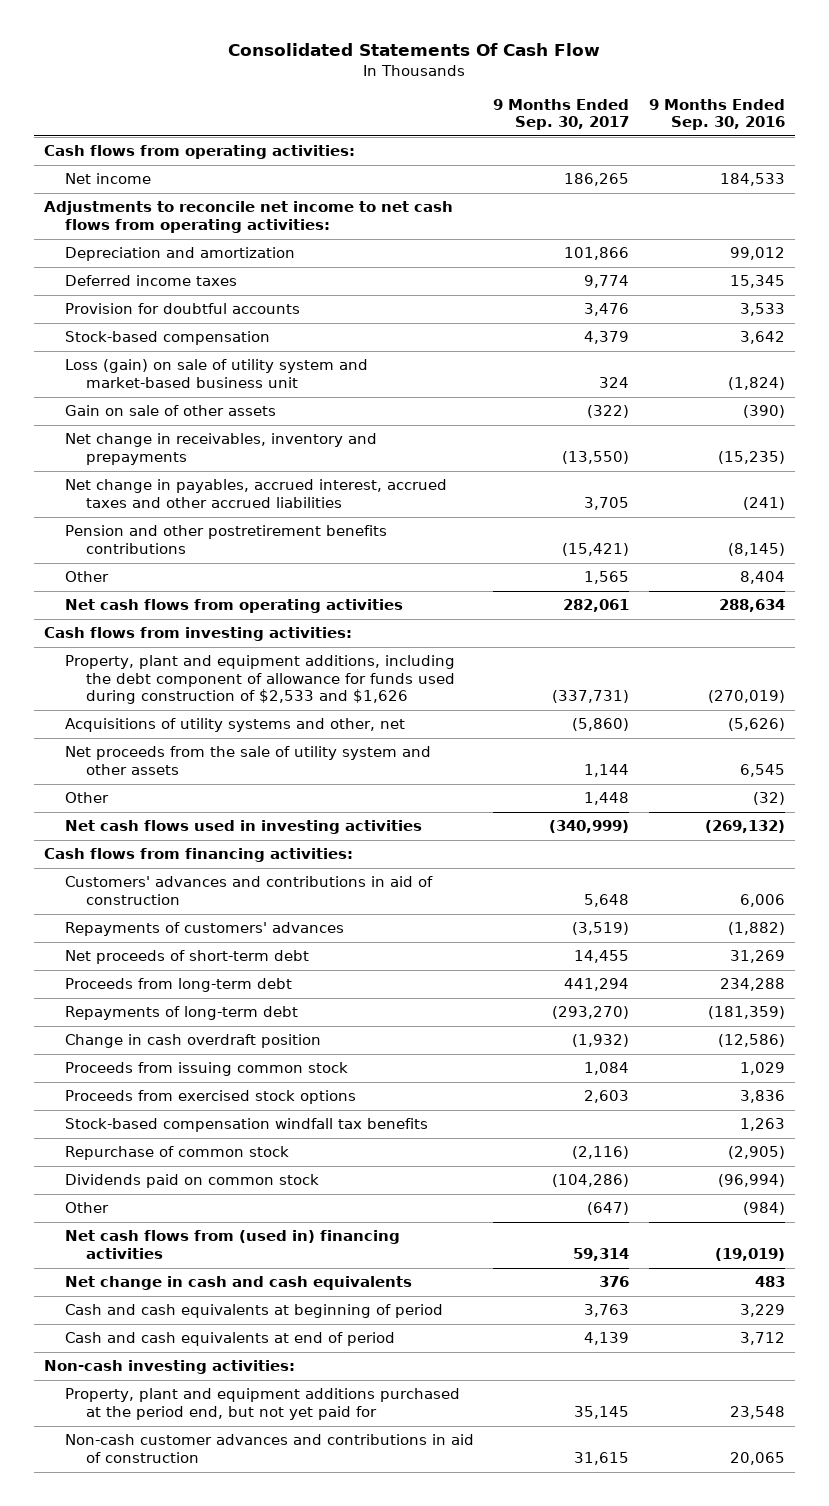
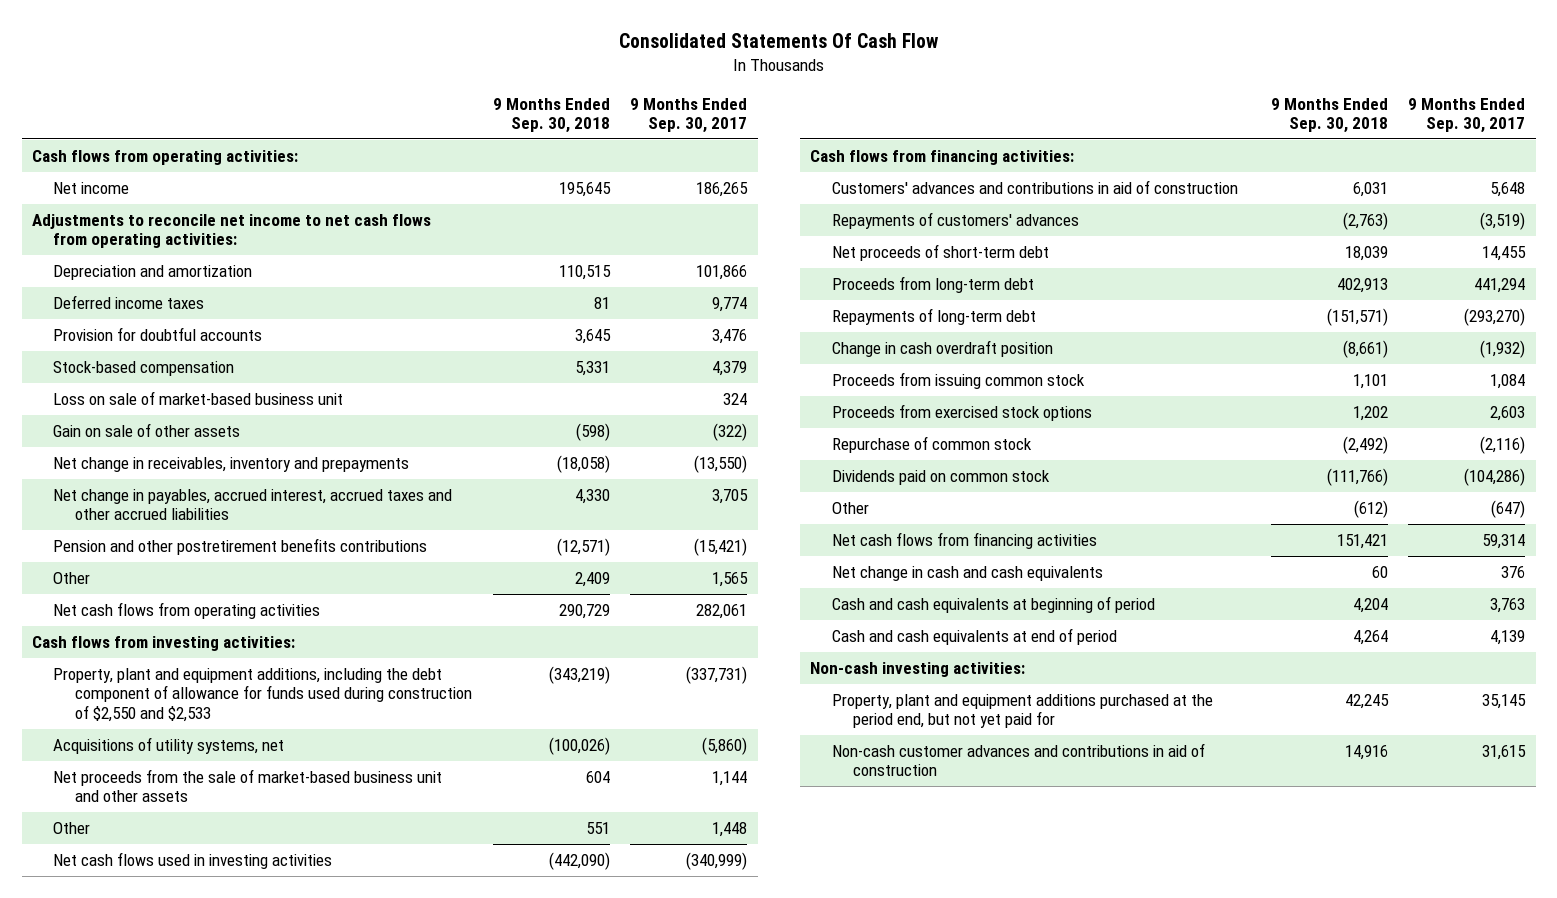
[648,98,785,130] 9 Months Ended Sep. 30, 2016 -> none
none -> [492,97,610,133] 9 Months Ended Sep. 30, 2018
[64,359,368,388] Loss (gain) on sale of utility system and market-based business unit -> [53,390,344,405] Loss on sale of market-based business unit
[64,655,455,704] Property, plant and equipment additions, including the debt component of allowance for funds used during construction of $2,533 and $1,626 -> [53,667,472,722] Property, plant and equipment additions, including the debt component of allowance for funds used during construction of $2,550 and $2,533
[64,718,405,733] Acquisitions of utility systems and other, net -> [53,736,285,754] Acquisitions of utility systems, net
[64,746,431,775] Net proceeds from the sale of utility system and other assets -> [53,768,443,803] Net proceeds from the sale of market-based business unit and other assets
[64,1118,428,1133] Stock-based compensation windfall tax benefits -> none
[64,1230,400,1259] Net cash flows from (used in) financing activities -> [831,531,1097,549] Net cash flows from financing activities

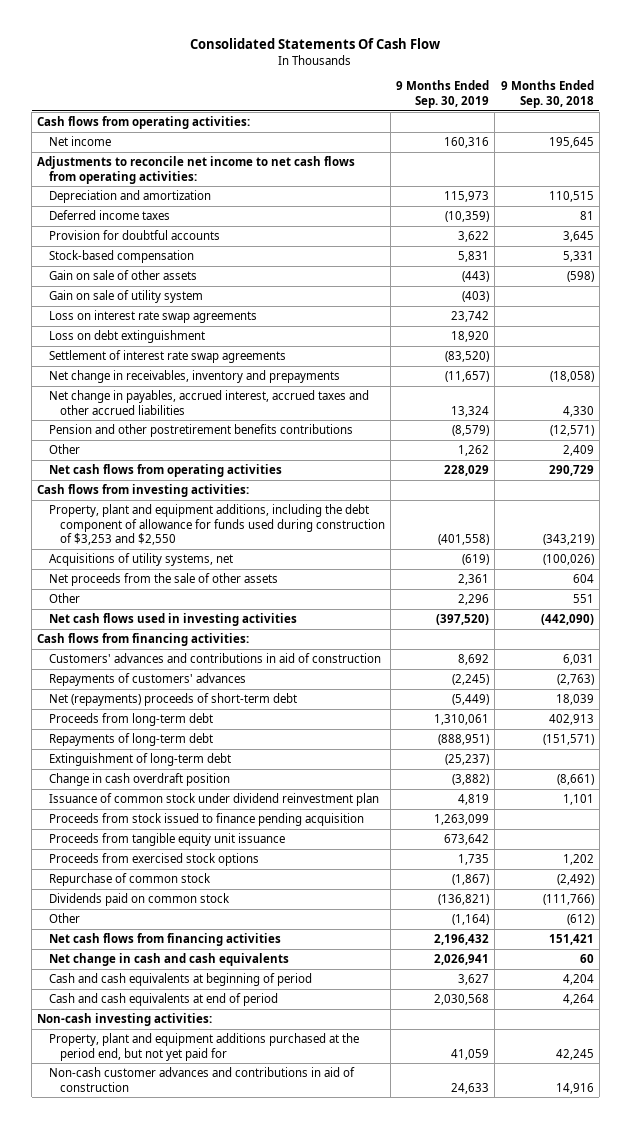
[630,97,748,133] 9 Months Ended Sep. 30, 2017 -> none
none -> [396,80,490,108] 9 Months Ended Sep. 30, 2019
[53,390,344,405] Loss on sale of market-based business unit -> none
none -> [48,290,203,304] Gain on sale of utility system
none -> [48,310,257,324] Loss on interest rate swap agreements
none -> [48,330,205,344] Loss on debt extinguishment
none -> [48,350,286,364] Settlement of interest rate swap agreements
[53,667,472,722] Property, plant and equipment additions, including the debt component of allowance for funds used during construction of $2,550 and $2,533 -> [48,504,385,546] Property, plant and equipment additions, including the debt component of allowance for funds used during construction of $3,253 and $2,550
[53,768,443,803] Net proceeds from the sale of market-based business unit and other assets -> [48,573,278,587] Net proceeds from the sale of other assets
[831,243,1049,261] Net proceeds of short-term debt -> [48,693,297,707] Net (repayments) proceeds of short-term debt
none -> [48,753,231,767] Extinguishment of long-term debt
[831,371,1085,389] Proceeds from issuing common stock -> [48,793,379,807] Issuance of common stock under dividend reinvestment plan
none -> [48,813,364,827] Proceeds from stock issued to finance pending acquisition
none -> [48,833,285,847] Proceeds from tangible equity unit issuance

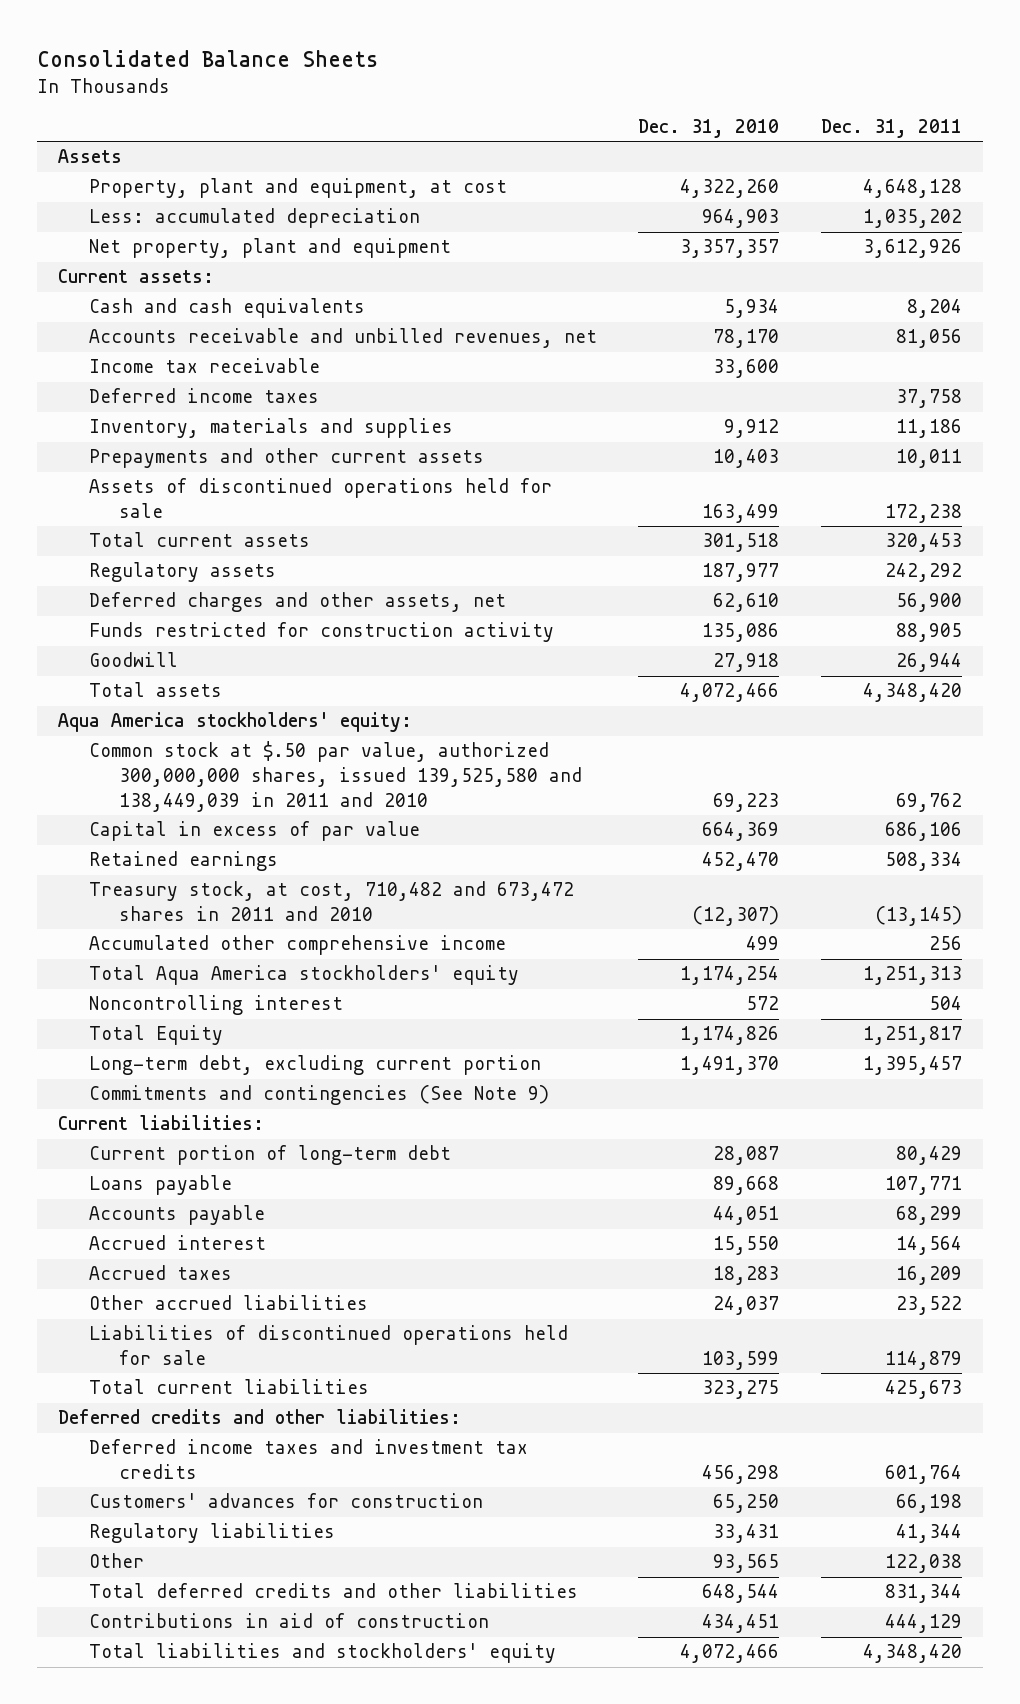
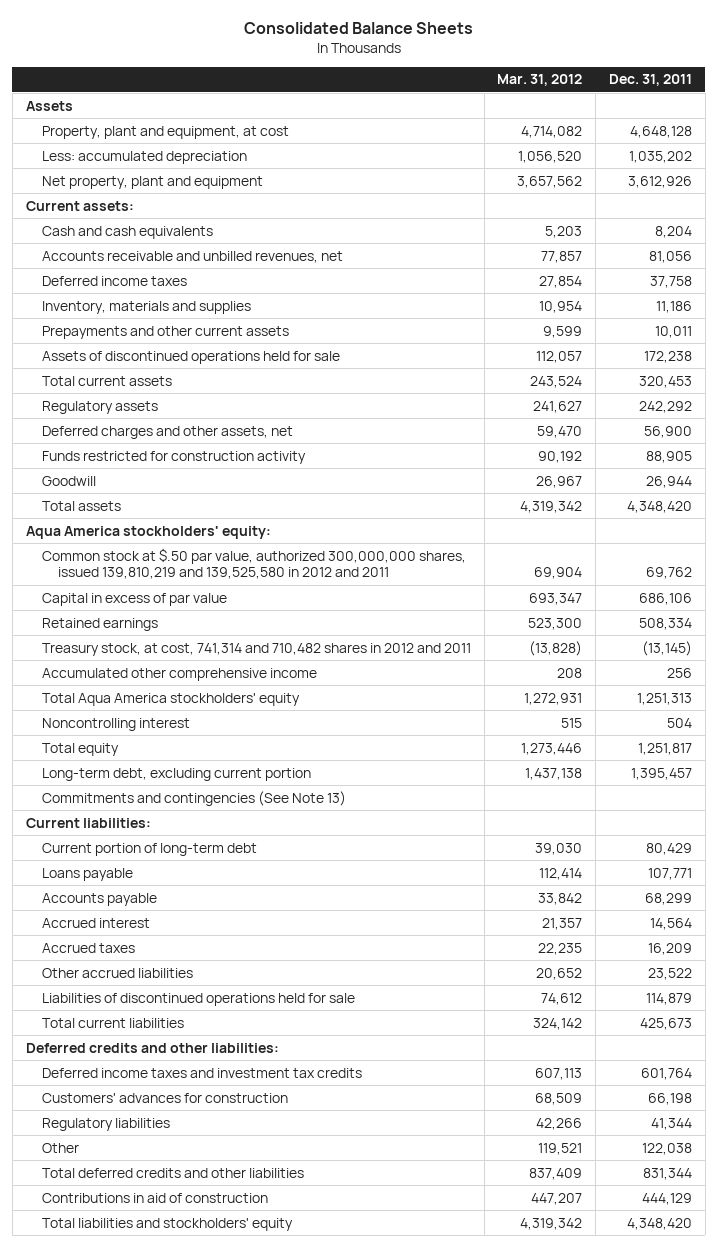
[638,119,780,139] Dec. 31, 2010 -> none
none -> [497,74,583,87] Mar. 31, 2012
[88,358,320,374] Income tax receivable -> none
[88,741,583,812] Common stock at $.50 par value, authorized 300,000,000 shares, issued 139,525,580 and 138,449,039 in 2011 and 2010 -> [41,547,466,580] Common stock at $.50 par value, authorized 300,000,000 shares, issued 139,810,219 and 139,525,580 in 2012 and 2011
[88,881,574,922] Treasury stock, at cost, 710,482 and 673,472 shares in 2011 and 2010 -> [41,642,471,656] Treasury stock, at cost, 741,314 and 710,482 shares in 2012 and 2011
[88,1025,223,1046] Total Equity -> [41,742,119,756] Total equity
[88,1085,549,1106] Commitments and contingencies (See Note 9) -> [41,790,346,806] Commitments and contingencies (See Note 13)

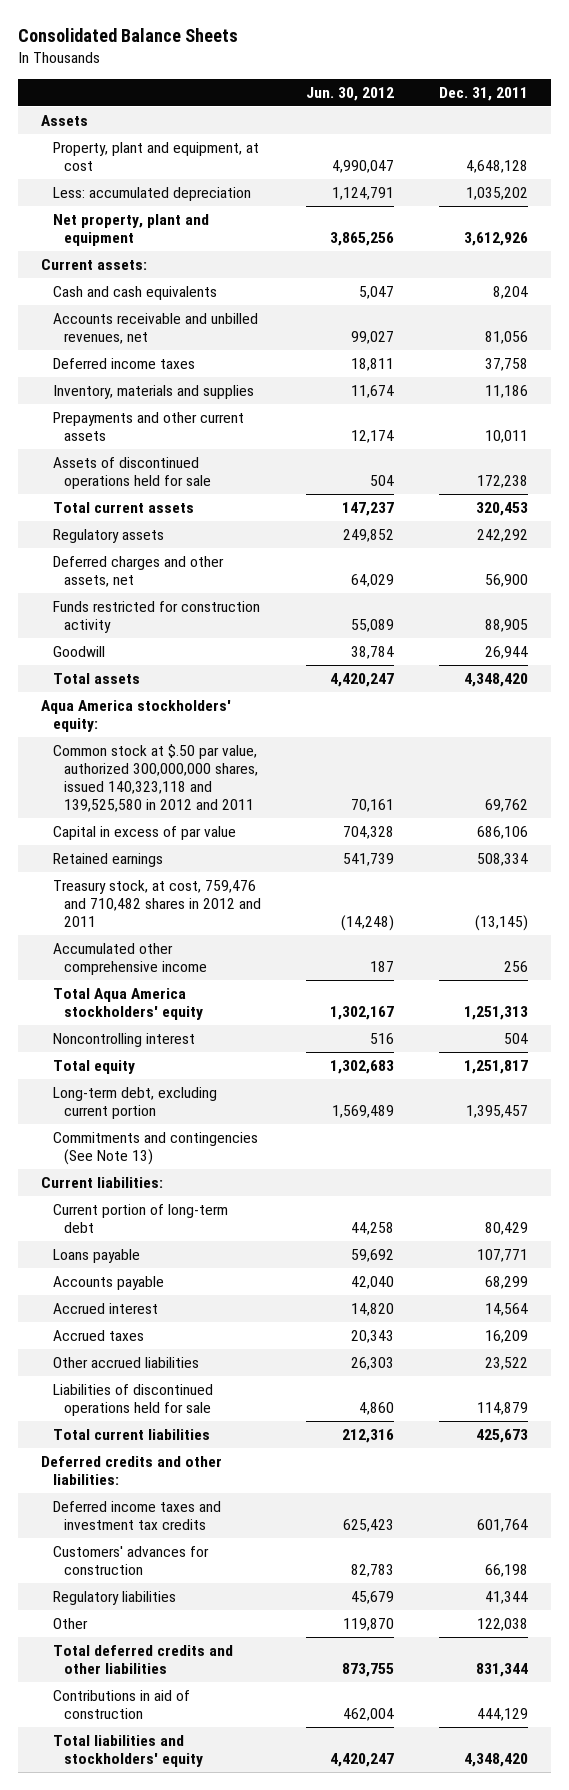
[497,74,583,87] Mar. 31, 2012 -> none
none -> [306,86,395,101] Jun. 30, 2012
[41,547,466,580] Common stock at $.50 par value, authorized 300,000,000 shares, issued 139,810,219 and 139,525,580 in 2012 and 2011 -> [52,743,259,813] Common stock at $.50 par value, authorized 300,000,000 shares, issued 140,323,118 and 139,525,580 in 2012 and 2011
[41,642,471,656] Treasury stock, at cost, 741,314 and 710,482 shares in 2012 and 2011 -> [52,879,262,928] Treasury stock, at cost, 759,476 and 710,482 shares in 2012 and 2011

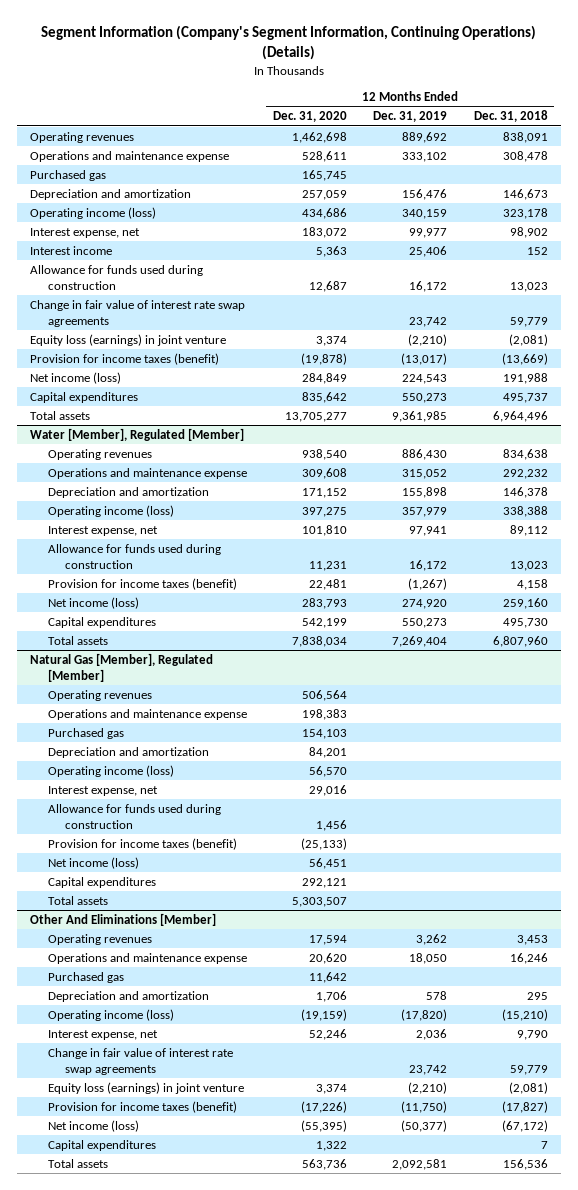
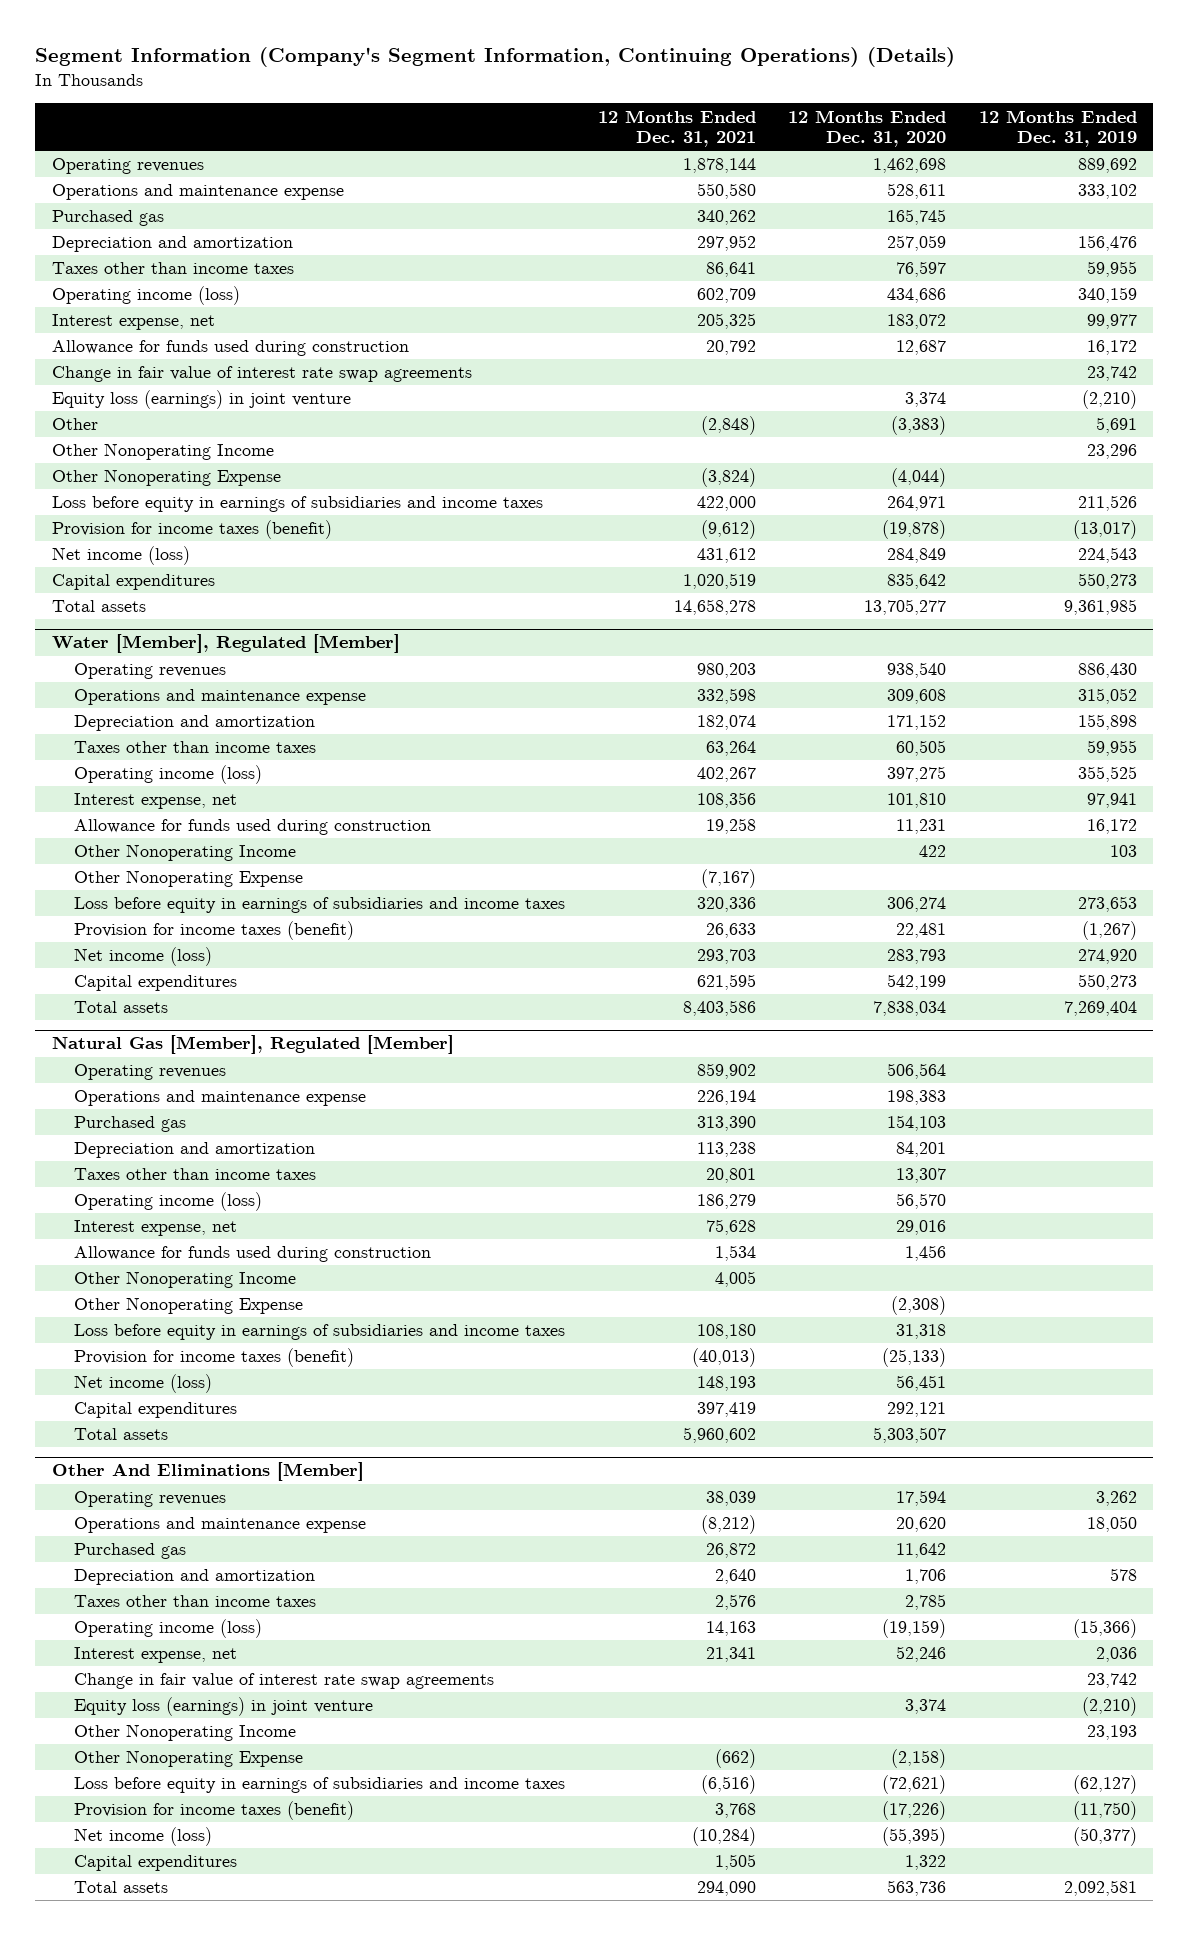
[473,110,548,123] Dec. 31, 2018 -> none
none -> [597,109,756,147] 12 Months Ended Dec. 31, 2021
none -> [51,262,294,275] Taxes other than income taxes
[30,245,113,255] Interest income -> none
none -> [51,418,98,431] Other
none -> [51,443,274,461] Other Nonoperating Income
none -> [51,469,281,487] Other Nonoperating Expense
none -> [51,496,543,513] Loss before equity in earnings of subsidiaries and income taxes
none -> [73,741,316,754] Taxes other than income taxes
[402,506,448,517] 357,979 -> [1077,766,1137,783] 355,525
none -> [73,844,296,862] Other Nonoperating Income
none -> [73,870,303,888] Other Nonoperating Expense
none -> [73,897,565,914] Loss before equity in earnings of subsidiaries and income taxes
none -> [73,1168,316,1181] Taxes other than income taxes
none -> [73,1271,296,1289] Other Nonoperating Income
none -> [73,1297,303,1315] Other Nonoperating Expense
none -> [73,1324,565,1341] Loss before equity in earnings of subsidiaries and income taxes
none -> [73,1595,316,1608] Taxes other than income taxes
[401,1008,448,1021] (17,820) -> [1072,1619,1137,1639] (15,366)
none -> [73,1724,296,1742] Other Nonoperating Income
none -> [73,1750,303,1768] Other Nonoperating Expense
none -> [73,1777,565,1794] Loss before equity in earnings of subsidiaries and income taxes

